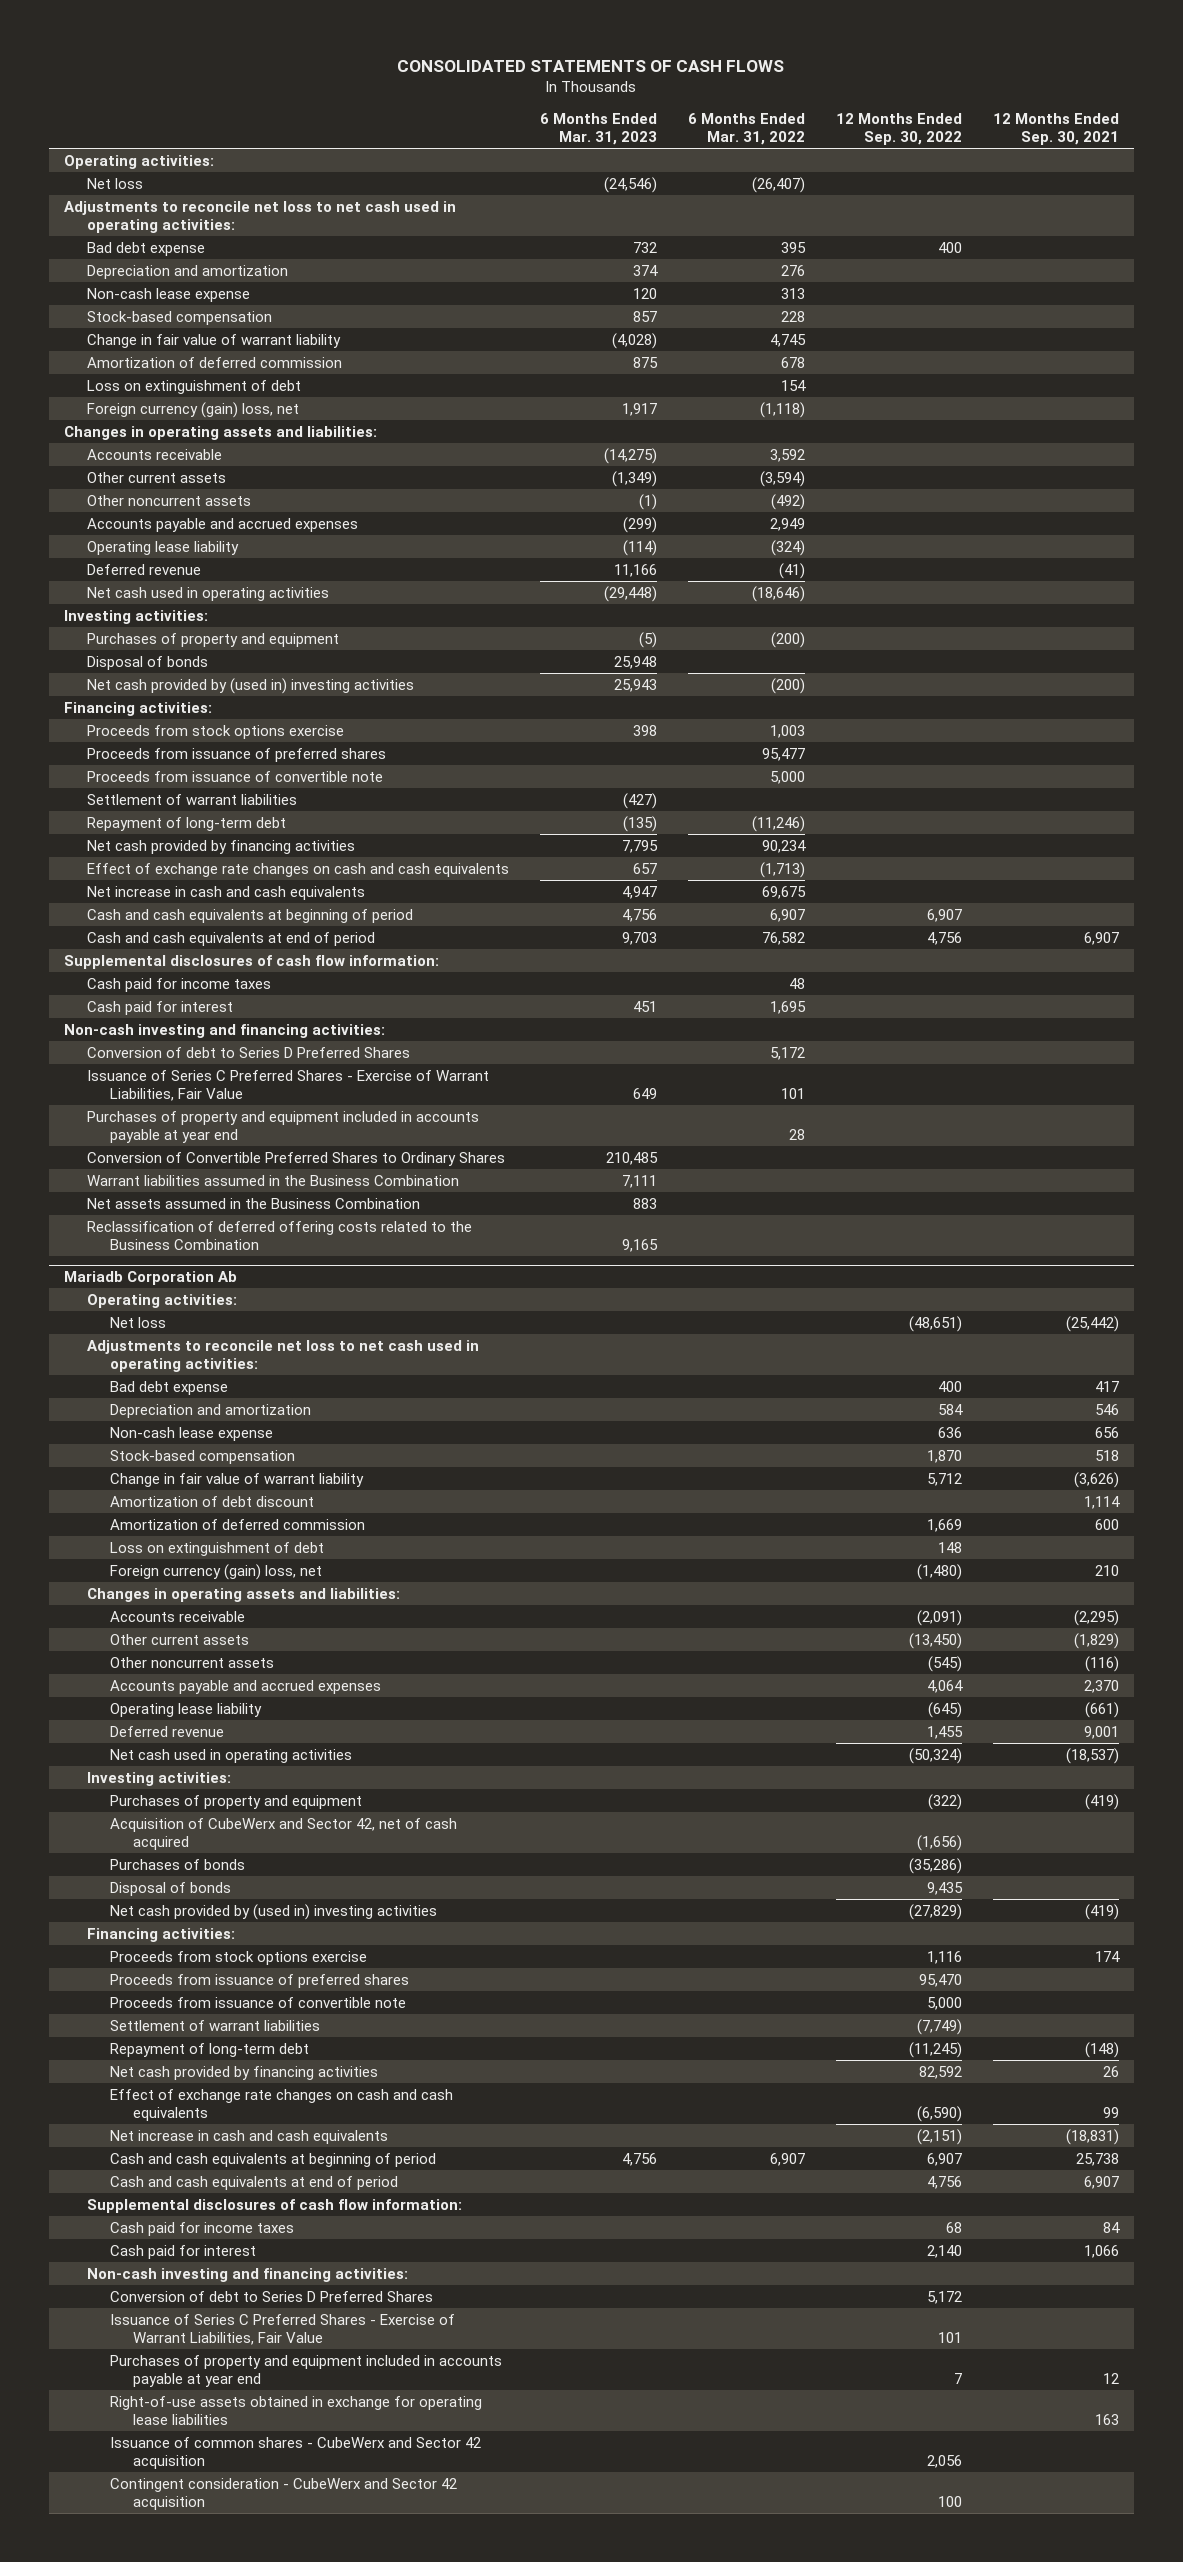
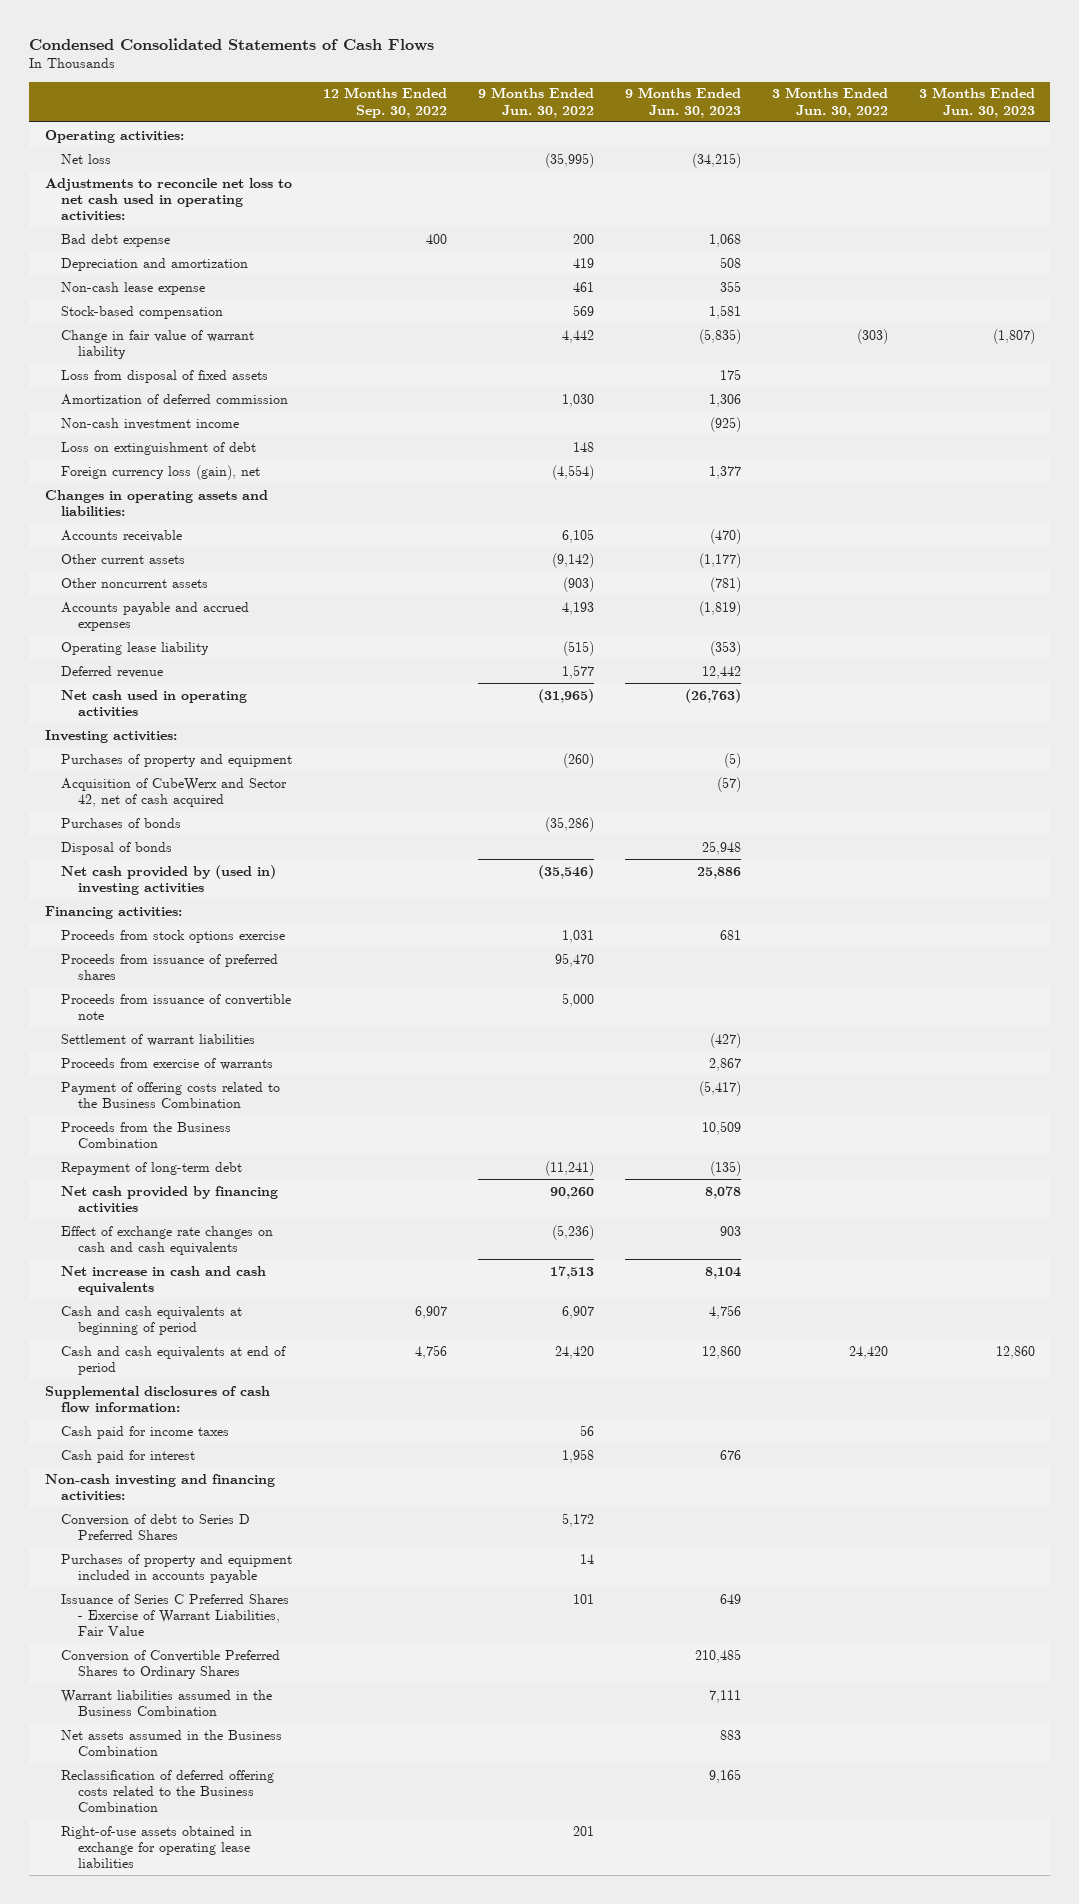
[397,59,785,72] CONSOLIDATED STATEMENTS OF CASH FLOWS -> [29,38,435,52] Condensed Consolidated Statements of Cash Flows
[539,112,657,145] 6 Months Ended Mar. 31, 2023 -> none
[687,112,805,145] 6 Months Ended Mar. 31, 2022 -> none
[992,112,1119,145] 12 Months Ended Sep. 30, 2021 -> none
none -> [478,87,595,118] 9 Months Ended Jun. 30, 2022
none -> [625,87,742,118] 9 Months Ended Jun. 30, 2023
none -> [771,87,888,118] 3 Months Ended Jun. 30, 2022
none -> [918,87,1035,118] 3 Months Ended Jun. 30, 2023
none -> [61,369,269,383] Loss from disposal of fixed assets
none -> [61,417,240,430] Non-cash investment income
[86,401,299,418] Foreign currency (gain) loss, net -> [61,464,261,480] Foreign currency loss (gain), net
none -> [61,777,288,807] Acquisition of CubeWerx and Sector 42, net of cash acquired
none -> [61,817,182,828] Purchases of bonds
none -> [61,1057,274,1070] Proceeds from exercise of warrants
none -> [61,1081,281,1108] Payment of offering costs related to the Business Combination
none -> [61,1121,232,1148] Proceeds from the Business Combination
none -> [61,1553,293,1583] Purchases of property and equipment included in accounts payable
[86,1110,479,1144] Purchases of property and equipment included in accounts payable at year end -> none
[64,1271,238,1286] Mariadb Corporation Ab -> none
[86,1293,237,1308] Operating activities: -> none
[109,1316,166,1328] Net loss -> none
[86,1339,479,1373] Adjustments to reconcile net loss to net cash used in operating activities: -> none
[109,1380,228,1395] Bad debt expense -> none
[109,1403,311,1418] Depreciation and amortization -> none
[109,1426,273,1441] Non-cash lease expense -> none
[109,1449,295,1464] Stock-based compensation -> none
[109,1472,364,1487] Change in fair value of warrant liability -> none
[109,1495,314,1507] Amortization of debt discount -> none
[109,1518,365,1530] Amortization of deferred commission -> none
[109,1541,324,1556] Loss on extinguishment of debt -> none
[109,1563,322,1580] Foreign currency (gain) loss, net -> none
[86,1587,400,1602] Changes in operating assets and liabilities: -> none
[109,1610,245,1622] Accounts receivable -> none
[109,1633,249,1645] Other current assets -> none
[109,1656,274,1668] Other noncurrent assets -> none
[109,1679,381,1694] Accounts payable and accrued expenses -> none
[109,1702,262,1717] Operating lease liability -> none
[109,1725,224,1737] Deferred revenue -> none
[109,1748,352,1763] Net cash used in operating activities -> none
[86,1771,231,1786] Investing activities: -> none
[109,1794,362,1809] Purchases of property and equipment -> none
[109,1817,457,1851] Acquisition of CubeWerx and Sector 42, net of cash acquired -> none
[109,1858,245,1870] Purchases of bonds -> none
[109,1881,231,1896] Disposal of bonds -> none
[109,1903,437,1920] Net cash provided by (used in) investing activities -> none
[86,1927,235,1942] Financing activities: -> none
[109,1950,367,1965] Proceeds from stock options exercise -> none
[109,1973,409,1988] Proceeds from issuance of preferred shares -> none
[109,1996,406,2008] Proceeds from issuance of convertible note -> none
[109,2019,320,2031] Settlement of warrant liabilities -> none
[109,2042,309,2057] Repayment of long-term debt -> none
[109,2065,378,2080] Net cash provided by financing activities -> none
[109,2088,453,2122] Effect of exchange rate changes on cash and cash equivalents -> none
[109,2129,388,2144] Net increase in cash and cash equivalents -> none
[109,2152,436,2167] Cash and cash equivalents at beginning of period -> none
[109,2175,398,2190] Cash and cash equivalents at end of period -> none
[86,2198,462,2213] Supplemental disclosures of cash flow information: -> none
[109,2221,294,2236] Cash paid for income taxes -> none
[109,2244,256,2259] Cash paid for interest -> none
[86,2267,408,2282] Non-cash investing and financing activities: -> none
[109,2290,433,2302] Conversion of debt to Series D Preferred Shares -> none
[109,2313,455,2346] Issuance of Series C Preferred Shares - Exercise of Warrant Liabilities, Fair Value -> none
[109,2354,502,2388] Purchases of property and equipment included in accounts payable at year end -> none
[109,2395,482,2426] Right-of-use assets obtained in exchange for operating lease liabilities -> none
[109,2436,481,2470] Issuance of common shares - CubeWerx and Sector 42 acquisition -> none
[109,2477,457,2511] Contingent consideration - CubeWerx and Sector 42 acquisition -> none
none -> [61,1825,253,1869] Right-of-use assets obtained in exchange for operating lease liabilities

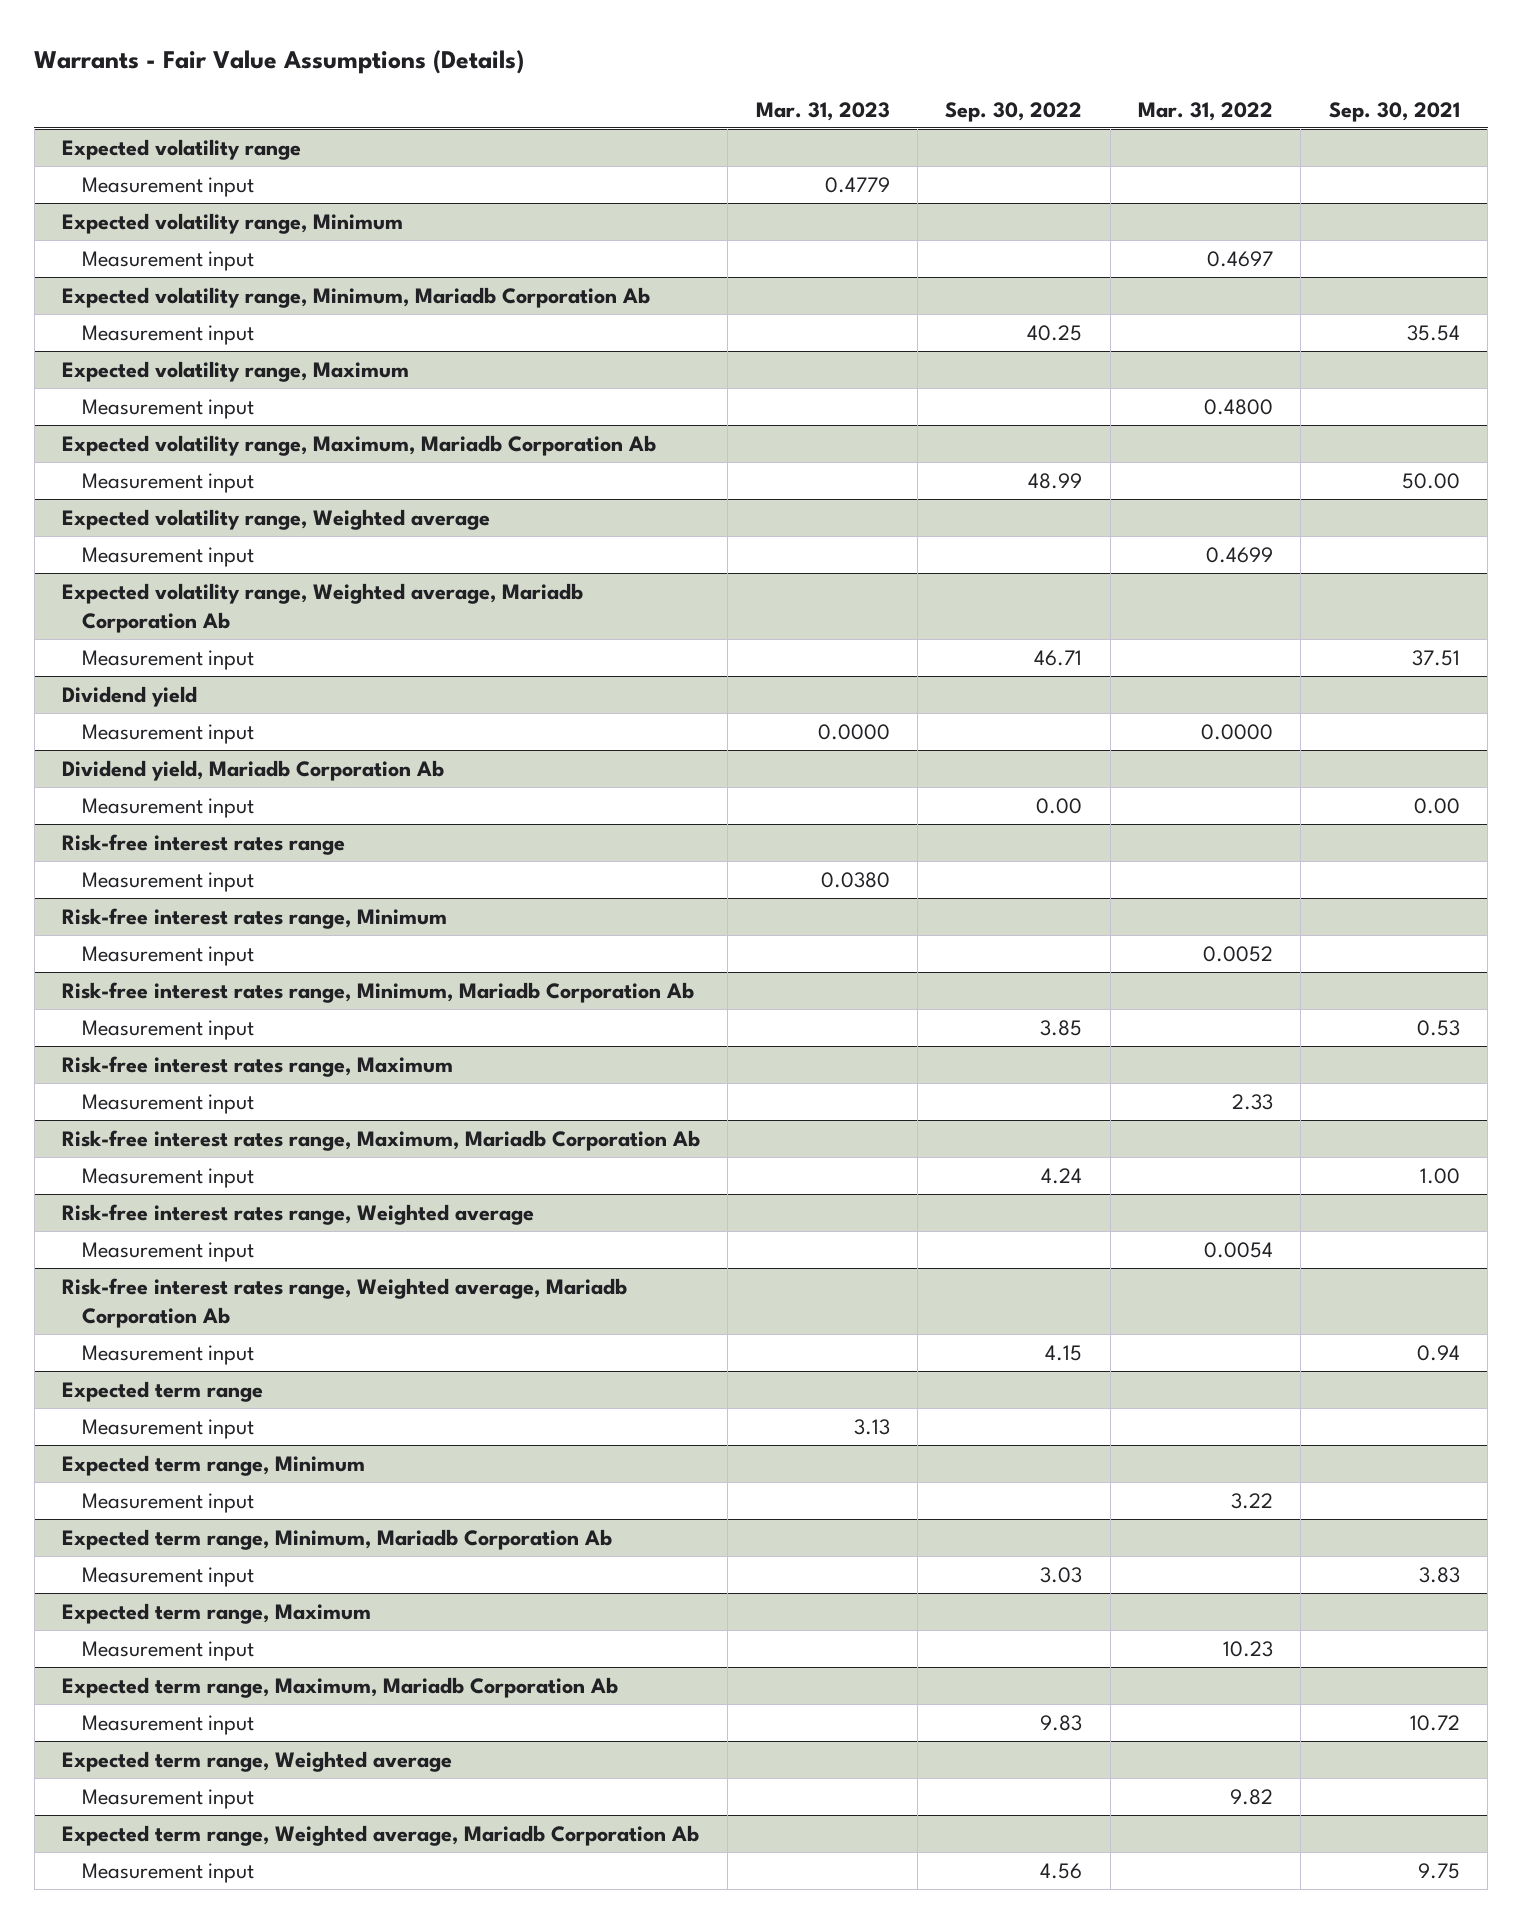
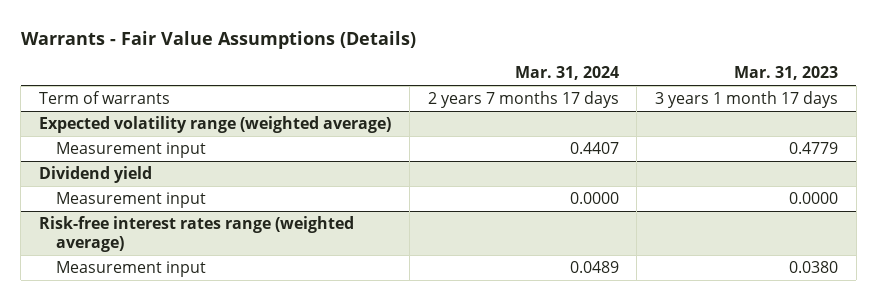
[945,101,1083,122] Sep. 30, 2022 -> none
[1137,101,1273,121] Mar. 31, 2022 -> none
[1328,101,1460,122] Sep. 30, 2021 -> none
none -> [514,66,619,81] Mar. 31, 2024
none -> [39,90,171,104] Term of warrants
[61,139,301,161] Expected volatility range -> [39,115,392,133] Expected volatility range (weighted average)
[61,213,403,235] Expected volatility range, Minimum -> none
[82,251,255,272] Measurement input -> none
[61,287,650,309] Expected volatility range, Minimum, Mariadb Corporation Ab -> none
[82,325,255,346] Measurement input -> none
[61,361,409,383] Expected volatility range, Maximum -> none
[82,399,255,420] Measurement input -> none
[61,435,656,457] Expected volatility range, Maximum, Mariadb Corporation Ab -> none
[82,473,255,494] Measurement input -> none
[61,509,490,531] Expected volatility range, Weighted average -> none
[82,547,255,568] Measurement input -> none
[61,583,583,633] Expected volatility range, Weighted average, Mariadb Corporation Ab -> none
[82,650,255,671] Measurement input -> none
[61,760,444,782] Dividend yield, Mariadb Corporation Ab -> none
[82,798,255,819] Measurement input -> none
[61,834,345,856] Risk-free interest rates range -> [39,215,355,252] Risk-free interest rates range (weighted average)
[61,908,447,930] Risk-free interest rates range, Minimum -> none
[82,946,255,967] Measurement input -> none
[61,982,694,1004] Risk-free interest rates range, Minimum, Mariadb Corporation Ab -> none
[82,1020,255,1041] Measurement input -> none
[61,1056,453,1078] Risk-free interest rates range, Maximum -> none
[82,1094,255,1115] Measurement input -> none
[61,1130,700,1152] Risk-free interest rates range, Maximum, Mariadb Corporation Ab -> none
[82,1168,255,1189] Measurement input -> none
[61,1204,534,1226] Risk-free interest rates range, Weighted average -> none
[82,1242,255,1263] Measurement input -> none
[61,1278,627,1328] Risk-free interest rates range, Weighted average, Mariadb Corporation Ab -> none
[82,1345,255,1366] Measurement input -> none
[61,1381,263,1403] Expected term range -> none
[82,1419,255,1440] Measurement input -> none
[61,1455,365,1477] Expected term range, Minimum -> none
[82,1493,255,1514] Measurement input -> none
[61,1529,612,1551] Expected term range, Minimum, Mariadb Corporation Ab -> none
[82,1567,255,1588] Measurement input -> none
[61,1603,371,1625] Expected term range, Maximum -> none
[82,1641,255,1662] Measurement input -> none
[61,1677,618,1699] Expected term range, Maximum, Mariadb Corporation Ab -> none
[82,1715,255,1736] Measurement input -> none
[61,1751,452,1773] Expected term range, Weighted average -> none
[82,1789,255,1810] Measurement input -> none
[61,1825,699,1847] Expected term range, Weighted average, Mariadb Corporation Ab -> none
[82,1863,255,1884] Measurement input -> none

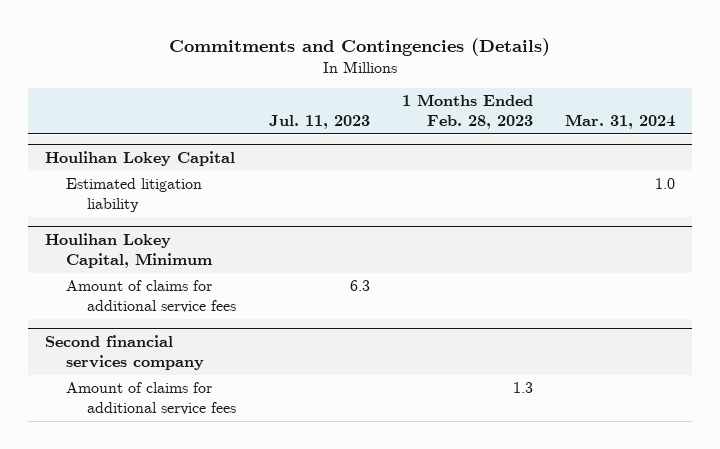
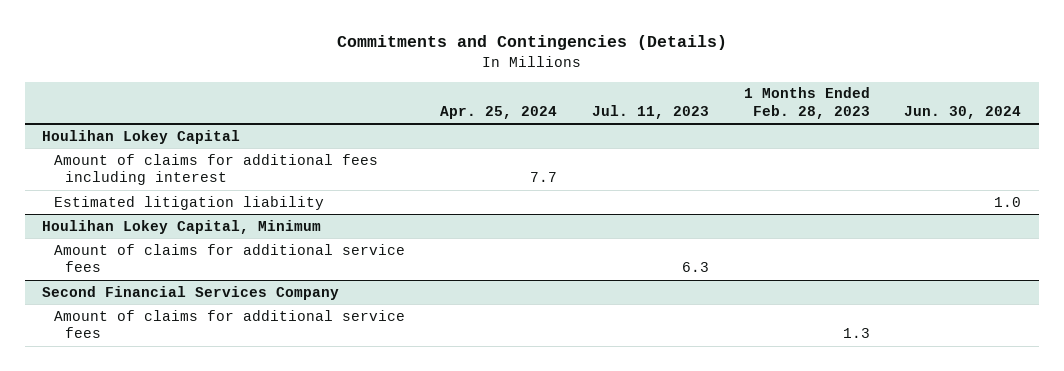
[565,114,676,130] Mar. 31, 2024 -> none
none -> [439,106,557,120] Apr. 25, 2024
none -> [904,106,1022,120] Jun. 30, 2024
none -> [53,153,378,186] Amount of claims for additional fees including interest
[44,335,204,370] Second financial services company -> [42,285,340,300] Second Financial Services Company

